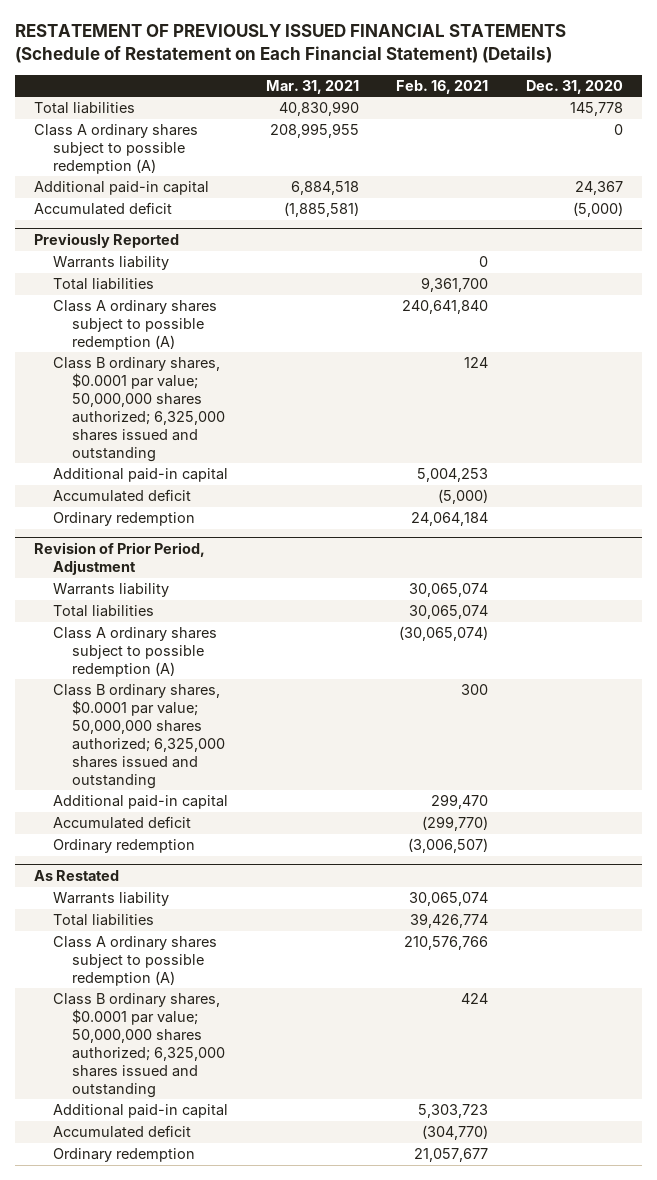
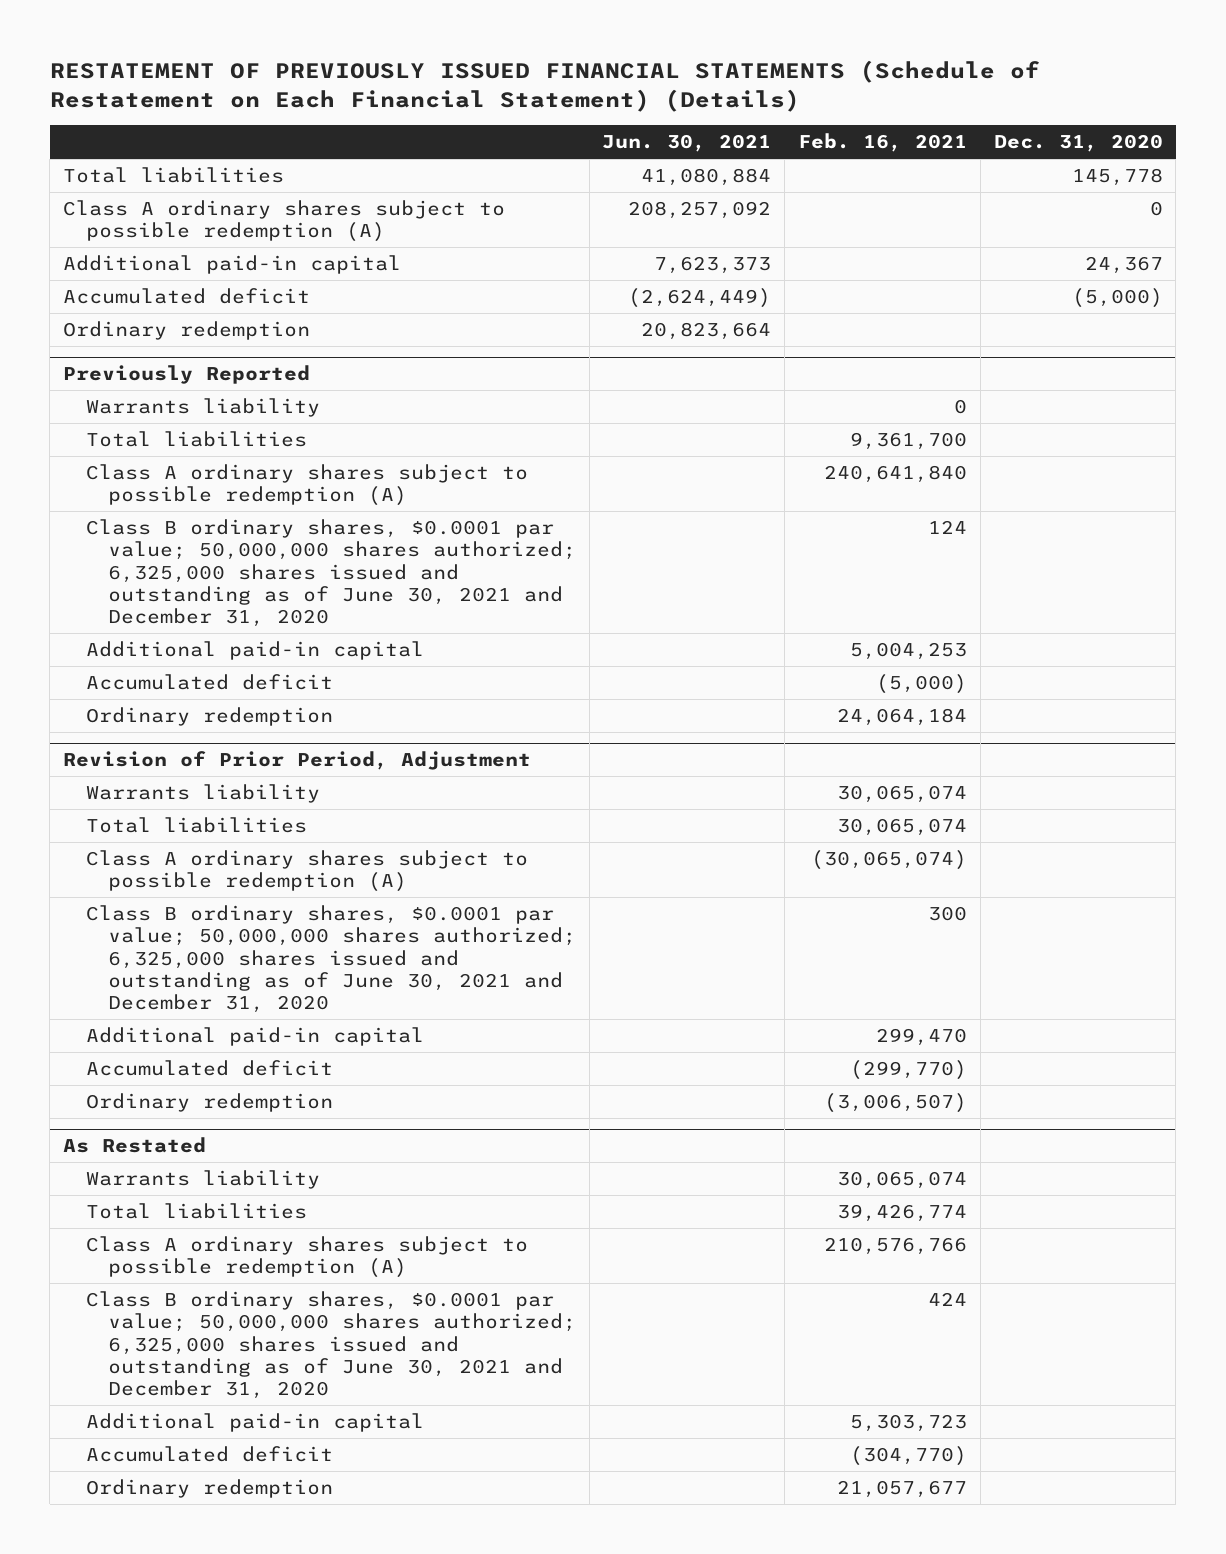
[265,79,359,94] Mar. 31, 2021 -> none
none -> [602,134,772,153] Jun. 30, 2021
none -> [63,320,311,340] Ordinary redemption
[52,357,226,462] Class B ordinary shares, $0.0001 par value; 50,000,000 shares authorized; 6,325,000 shares issued and outstanding -> [85,518,576,628] Class B ordinary shares, $0.0001 par value; 50,000,000 shares authorized; 6,325,000 shares issued and outstanding as of June 30, 2021 and December 31, 2020
[52,684,226,789] Class B ordinary shares, $0.0001 par value; 50,000,000 shares authorized; 6,325,000 shares issued and outstanding -> [85,904,576,1014] Class B ordinary shares, $0.0001 par value; 50,000,000 shares authorized; 6,325,000 shares issued and outstanding as of June 30, 2021 and December 31, 2020
[52,993,226,1098] Class B ordinary shares, $0.0001 par value; 50,000,000 shares authorized; 6,325,000 shares issued and outstanding -> [85,1290,576,1400] Class B ordinary shares, $0.0001 par value; 50,000,000 shares authorized; 6,325,000 shares issued and outstanding as of June 30, 2021 and December 31, 2020

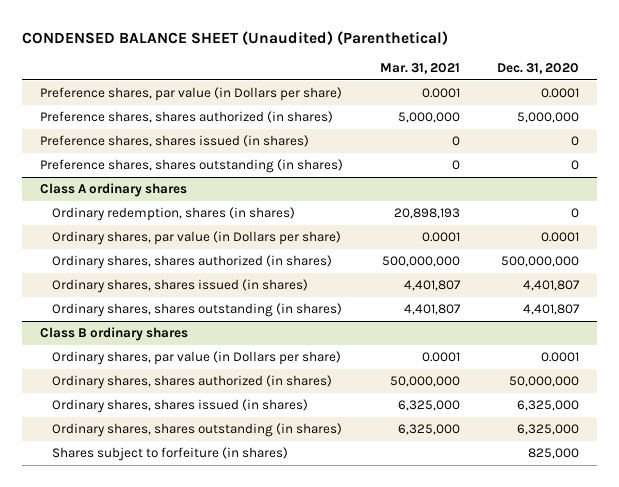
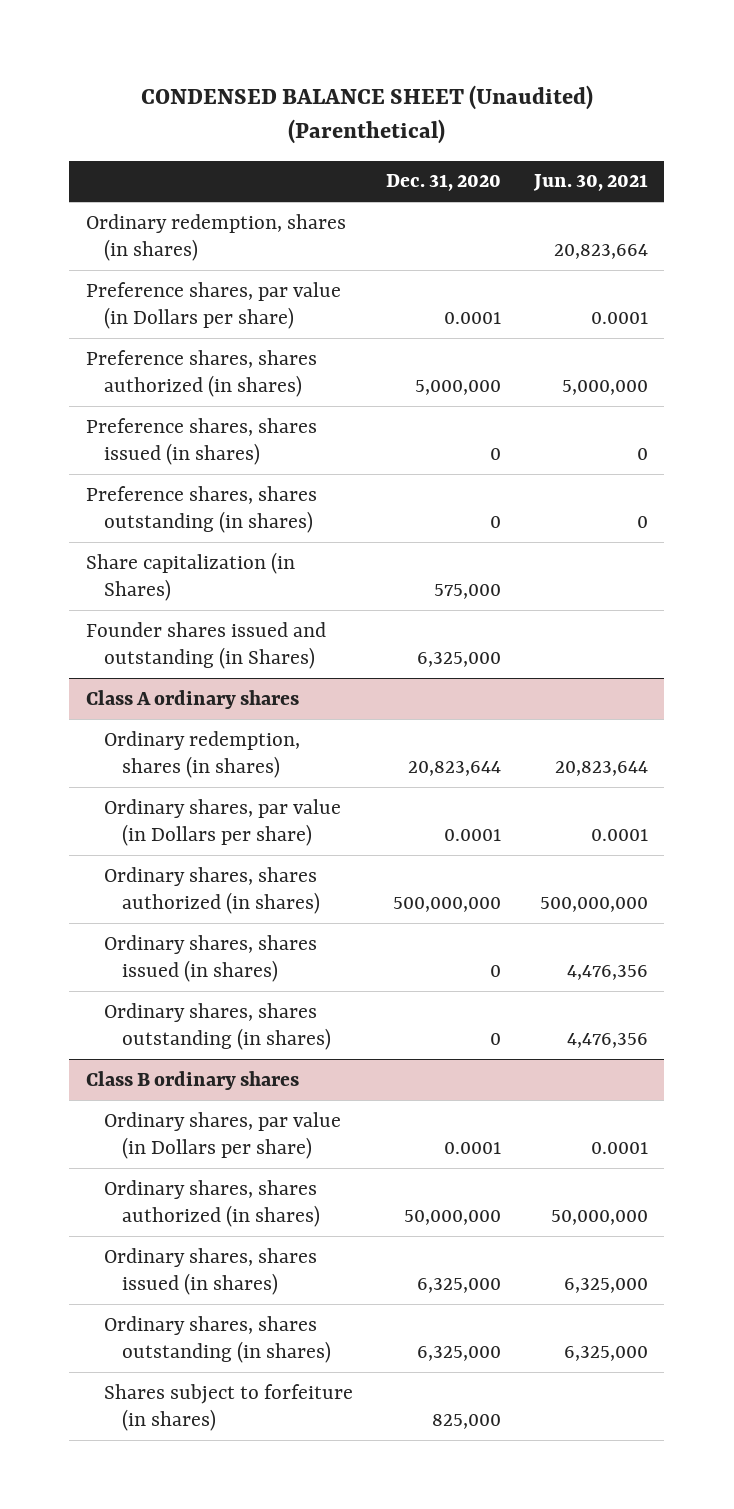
[379,63,460,75] Mar. 31, 2021 -> none
none -> [532,174,648,192] Jun. 30, 2021
none -> [85,213,346,261] Ordinary redemption, shares (in shares)
none -> [85,551,295,601] Share capitalization (in Shares)
none -> [85,621,326,669] Founder shares issued and outstanding (in Shares)
[570,208,579,219] 0 -> [407,760,501,776] 20,823,644
[522,280,580,292] 4,401,807 -> [489,964,501,977] 0
[522,304,580,316] 4,401,807 -> [489,1032,501,1045] 0

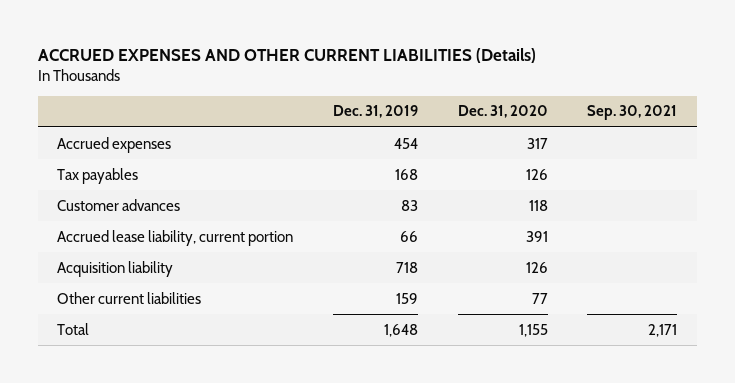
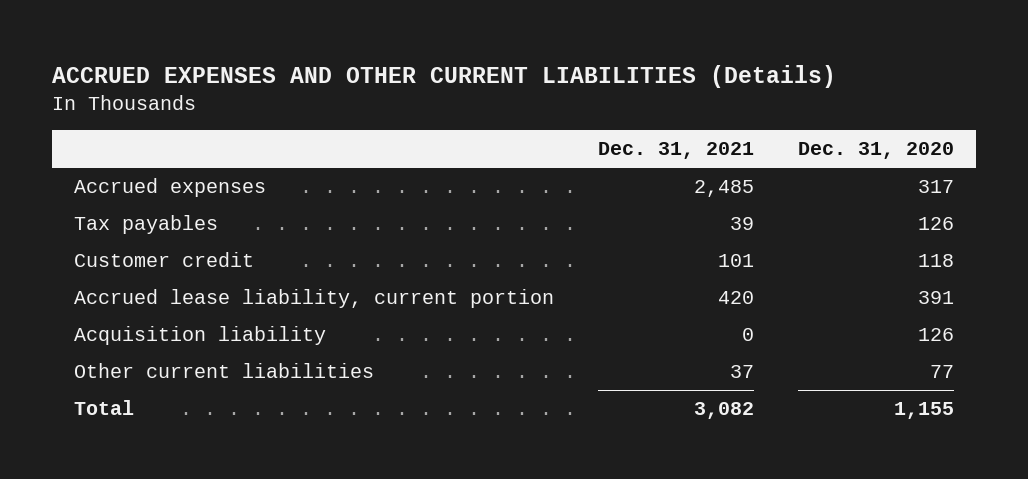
[333,105,419,119] Dec. 31, 2019 -> none
[587,105,678,121] Sep. 30, 2021 -> none
none -> [597,142,754,160] Dec. 31, 2021
[57,198,181,211] Customer advances -> [73,252,254,268] Customer credit

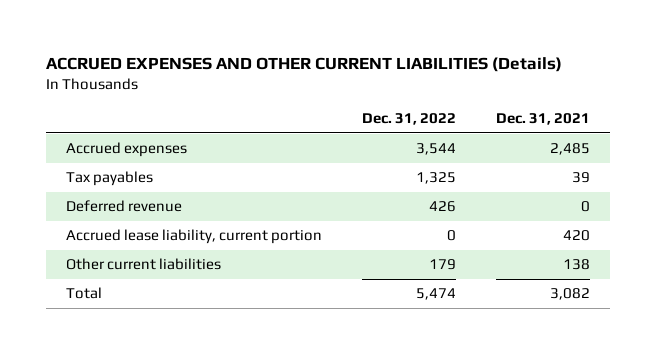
[797,142,954,160] Dec. 31, 2020 -> none
none -> [362,113,457,126] Dec. 31, 2022
[73,252,254,268] Customer credit -> none
none -> [66,200,183,213] Deferred revenue
[73,326,326,346] Acquisition liability -> none
[729,365,754,379] 37 -> [563,259,591,271] 138

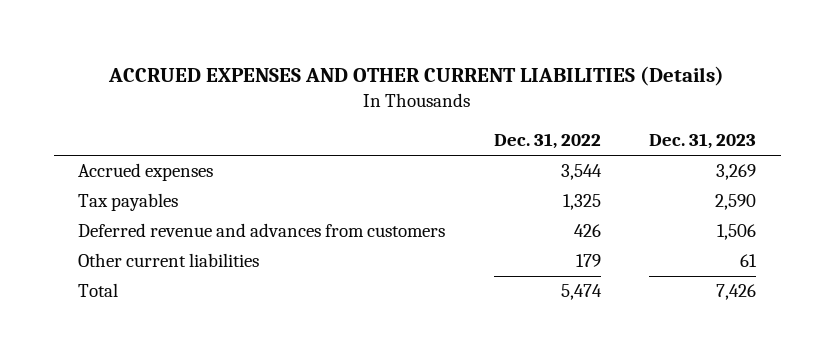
[496,113,591,126] Dec. 31, 2021 -> none
none -> [649,133,757,150] Dec. 31, 2023
[66,229,323,245] Accrued lease liability, current portion -> none
[66,200,183,213] Deferred revenue -> [78,223,446,238] Deferred revenue and advances from customers

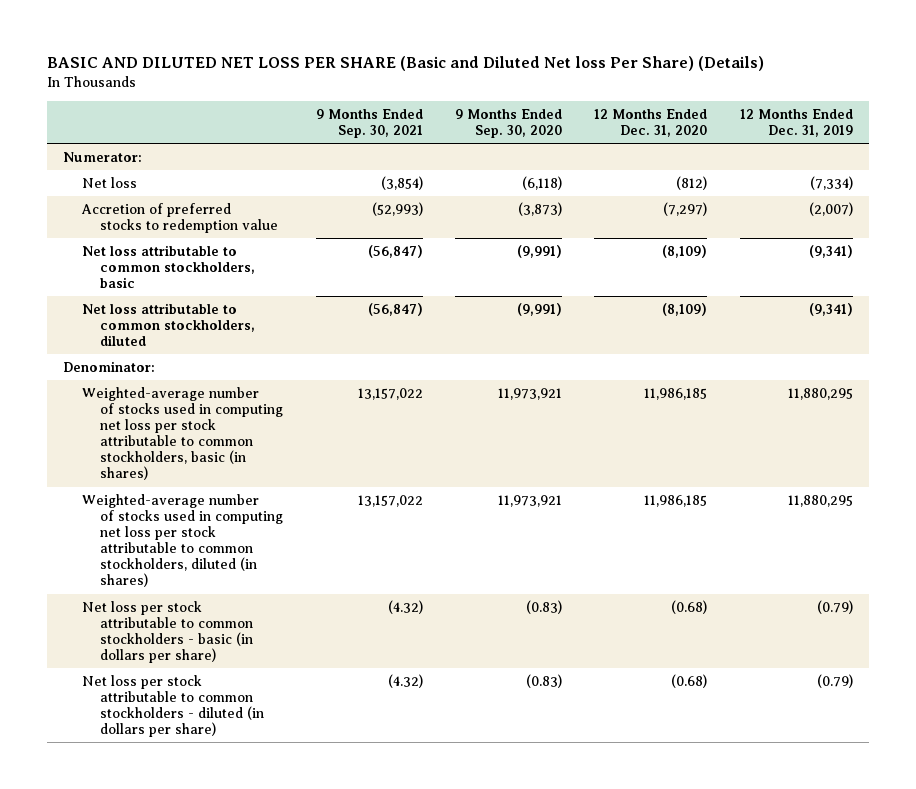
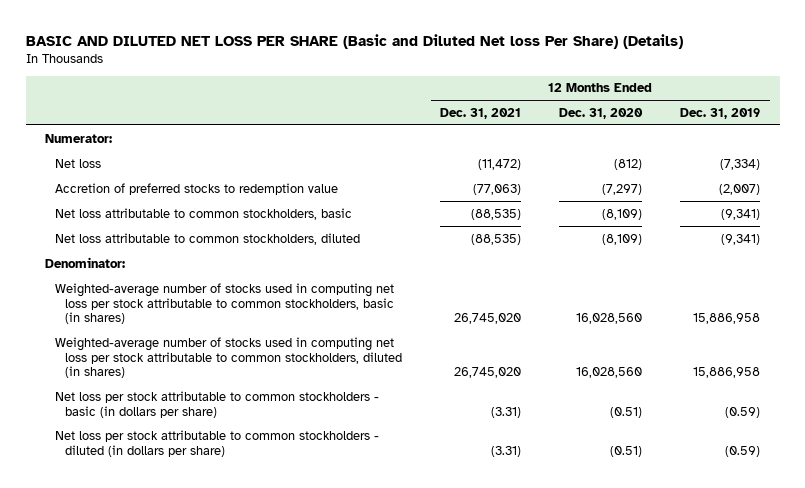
[315,108,423,139] 9 Months Ended Sep. 30, 2021 -> none
[454,108,562,139] 9 Months Ended Sep. 30, 2020 -> none
none -> [440,107,522,119] Dec. 31, 2021
[644,387,708,400] 11,986,185 -> [576,313,643,325] 16,028,560
[787,387,853,400] 11,880,295 -> [693,313,761,325] 15,886,958
[644,494,708,507] 11,986,185 -> [576,367,643,379] 16,028,560
[787,494,853,507] 11,880,295 -> [693,367,761,379] 15,886,958
[671,599,708,614] (0.68) -> [610,406,643,418] (0.51)
[816,599,853,614] (0.79) -> [725,406,761,418] (0.59)
[671,673,708,688] (0.68) -> [610,445,643,457] (0.51)
[816,673,853,688] (0.79) -> [725,445,761,457] (0.59)

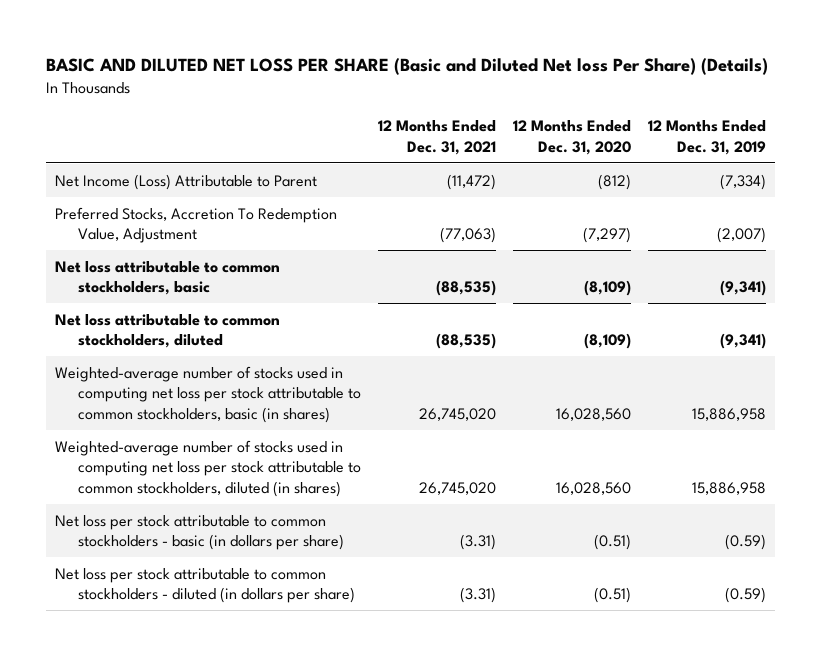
[44,133,112,143] Numerator: -> none
[54,158,101,168] Net loss -> [54,173,317,190] Net Income (Loss) Attributable to Parent
[54,182,338,195] Accretion of preferred stocks to redemption value -> [54,206,337,244] Preferred Stocks, Accretion To Redemption Value, Adjustment
[44,256,125,268] Denominator: -> none

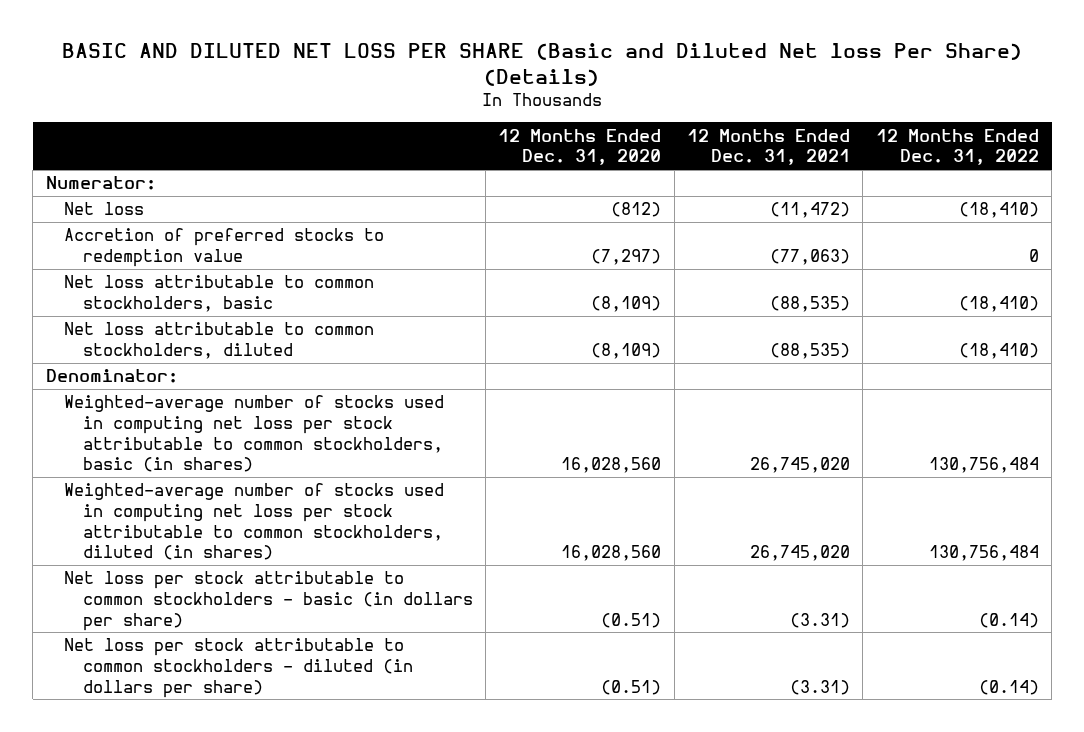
[648,120,767,155] 12 Months Ended Dec. 31, 2019 -> none
none -> [875,128,1039,166] 12 Months Ended Dec. 31, 2022
none -> [45,176,156,191] Numerator:
[54,173,317,190] Net Income (Loss) Attributable to Parent -> [64,202,145,216] Net loss
[54,206,337,244] Preferred Stocks, Accretion To Redemption Value, Adjustment -> [64,228,385,267] Accretion of preferred stocks to redemption value
none -> [45,369,178,384] Denominator:

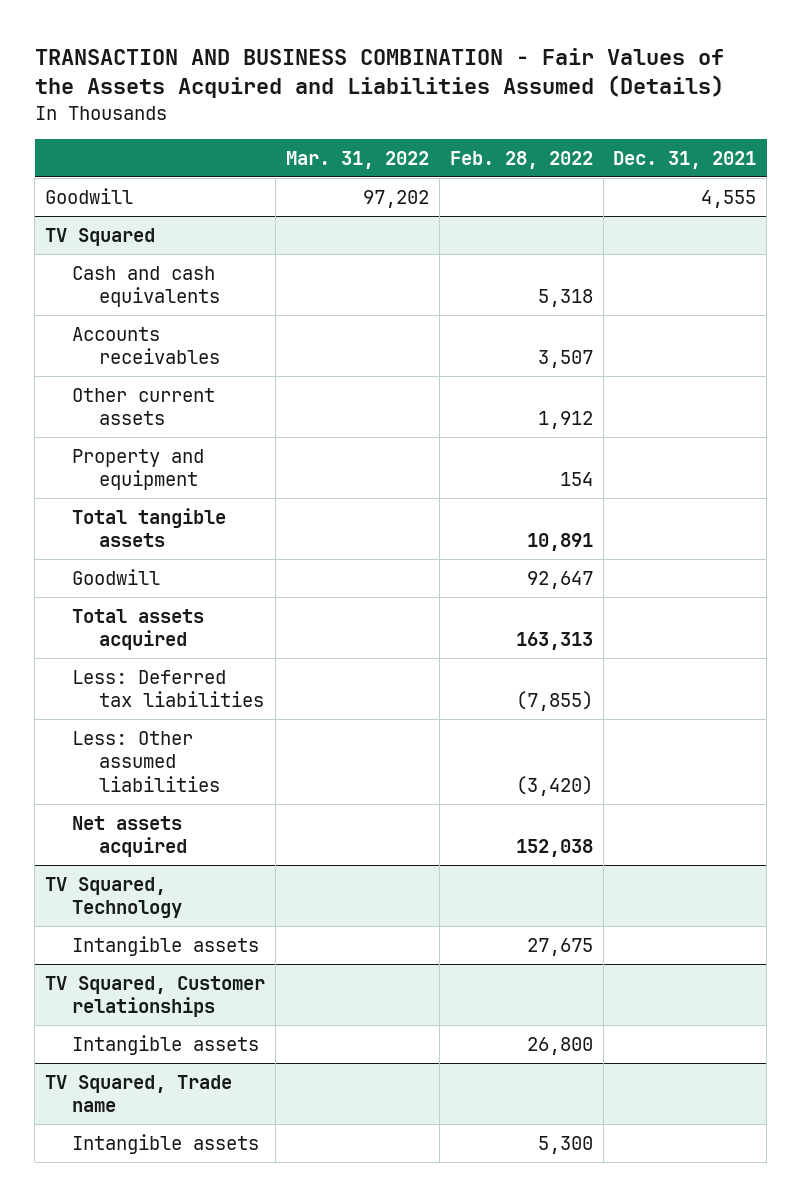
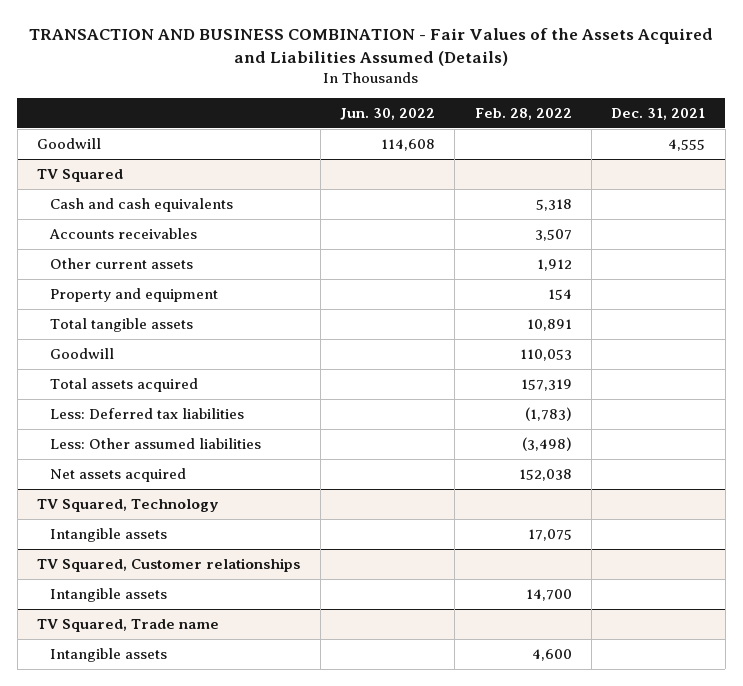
[286,151,430,170] Mar. 31, 2022 -> none
none -> [339,107,435,120] Jun. 30, 2022
[526,570,593,589] 92,647 -> [519,348,572,361] 110,053
[515,632,593,651] 163,313 -> [520,378,572,391] 157,319
[515,691,593,712] (7,855) -> [524,406,572,421] (1,783)
[515,775,593,796] (3,420) -> [521,436,572,451] (3,498)
[526,937,593,956] 27,675 -> [527,528,572,541] 17,075
[526,1036,593,1055] 26,800 -> [525,588,572,601] 14,700
[537,1135,593,1154] 5,300 -> [531,648,572,661] 4,600

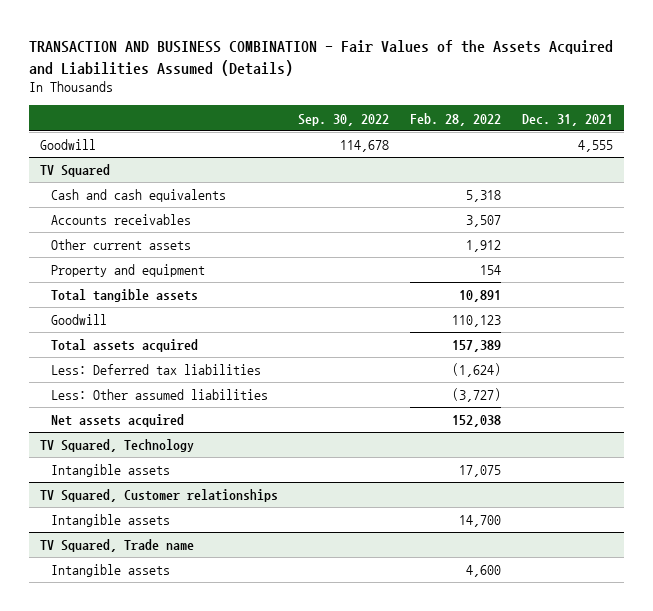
[339,107,435,120] Jun. 30, 2022 -> none
none -> [298,113,390,126] Sep. 30, 2022
[519,348,572,361] 110,053 -> [452,315,502,328] 110,123
[520,378,572,391] 157,319 -> [452,340,502,353] 157,389
[524,406,572,421] (1,783) -> [452,363,502,378] (1,624)
[521,436,572,451] (3,498) -> [452,388,502,403] (3,727)

